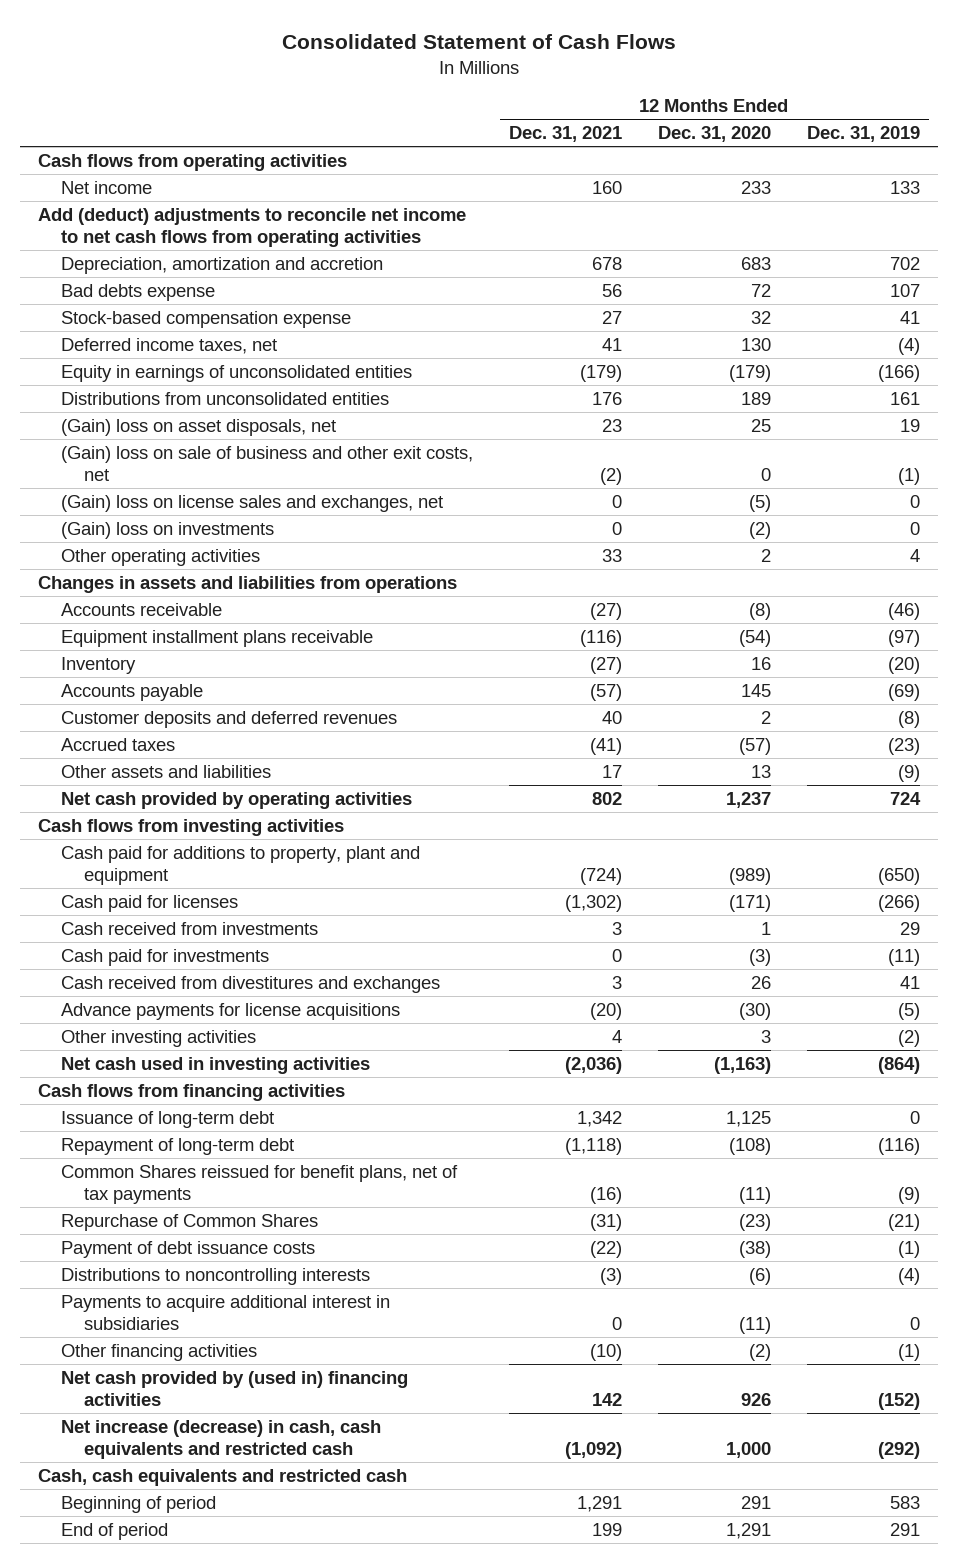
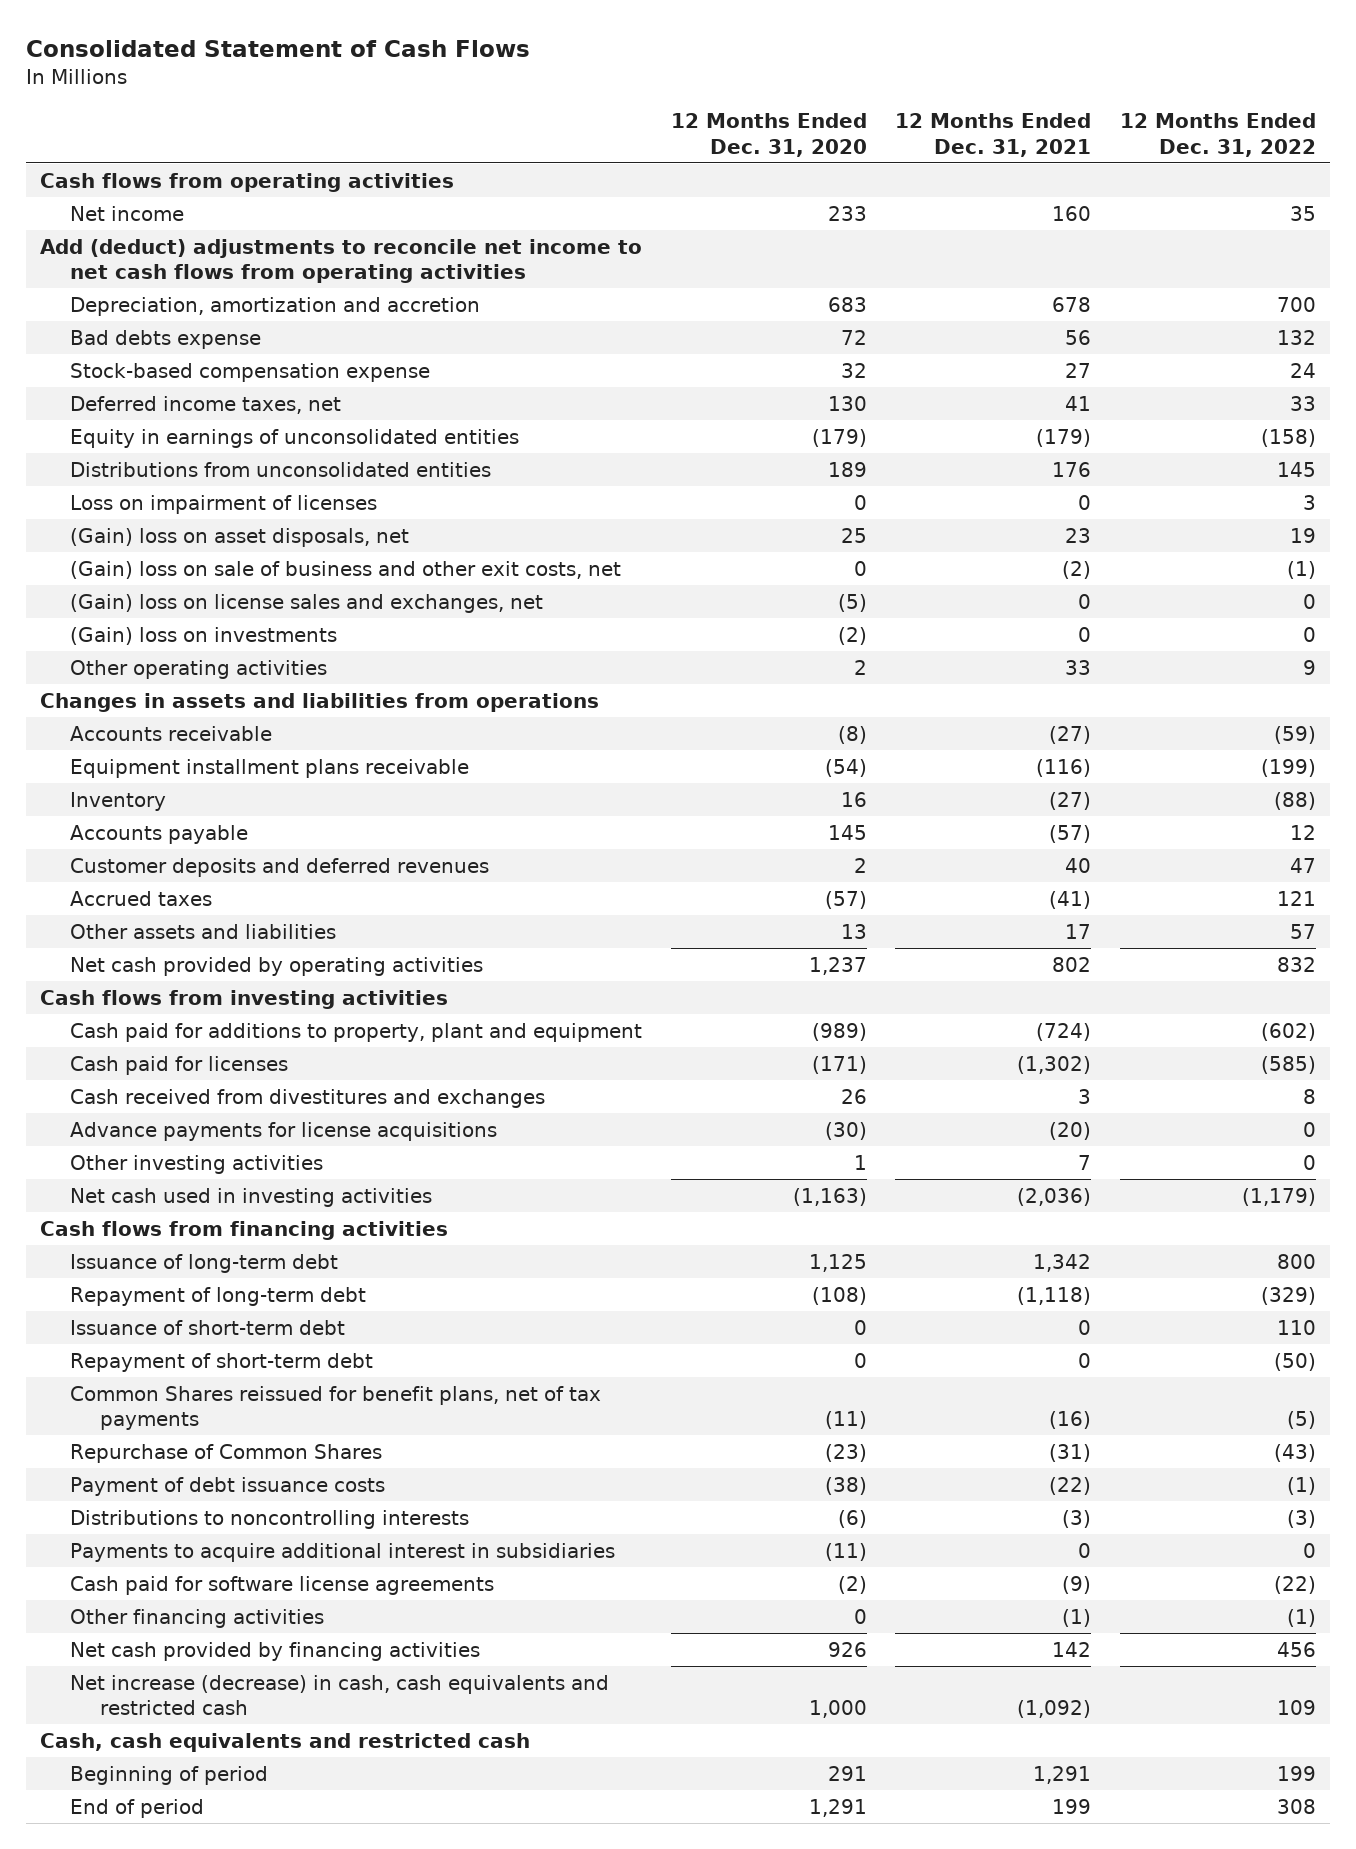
[806,126,920,143] Dec. 31, 2019 -> none
none -> [1119,113,1316,157] 12 Months Ended Dec. 31, 2022
none -> [69,494,377,514] Loss on impairment of licenses
[61,921,319,935] Cash received from investments -> none
[61,948,270,966] Cash paid for investments -> none
[612,1029,623,1043] 4 -> [1078,1154,1092,1170] 7
[760,1029,771,1043] 3 -> [853,1154,867,1170] 1
none -> [69,1319,345,1335] Issuance of short-term debt
none -> [69,1352,373,1372] Repayment of short-term debt
none -> [69,1575,494,1595] Cash paid for software license agreements
[590,1343,623,1361] (10) -> [1062,1608,1092,1627] (1)
[748,1343,771,1361] (2) -> [853,1608,867,1624] 0
[61,1370,409,1406] Net cash provided by (used in) financing activities -> [69,1641,480,1661] Net cash provided by financing activities

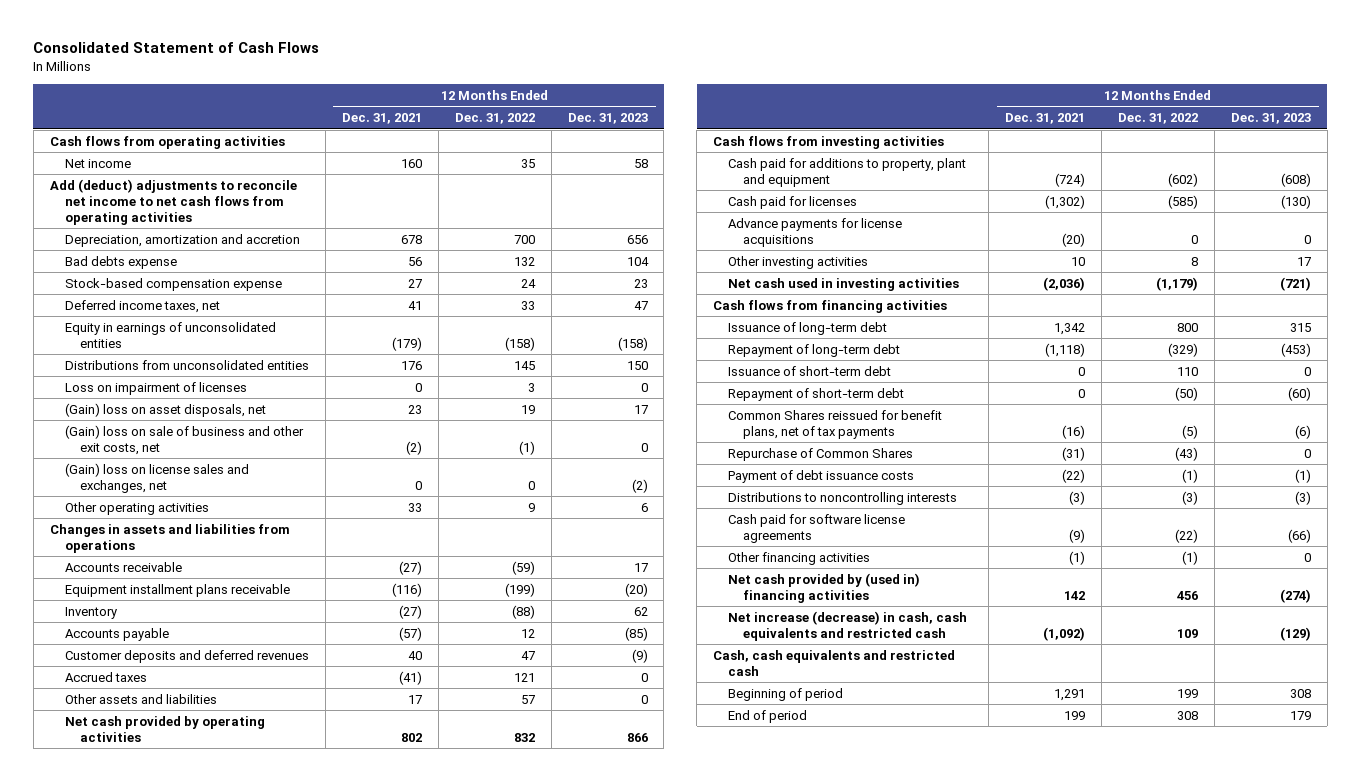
[670,113,867,157] 12 Months Ended Dec. 31, 2020 -> none
none -> [567,113,648,125] Dec. 31, 2023
[69,626,337,645] (Gain) loss on investments -> none
[69,1088,545,1108] Cash received from divestitures and exchanges -> none
[1078,1154,1092,1170] 7 -> [1071,256,1086,266] 10
[1302,1154,1316,1170] 0 -> [1190,256,1198,266] 8
[69,1542,615,1562] Payments to acquire additional interest in subsidiaries -> none
[69,1641,480,1661] Net cash provided by financing activities -> [728,572,921,603] Net cash provided by (used in) financing activities

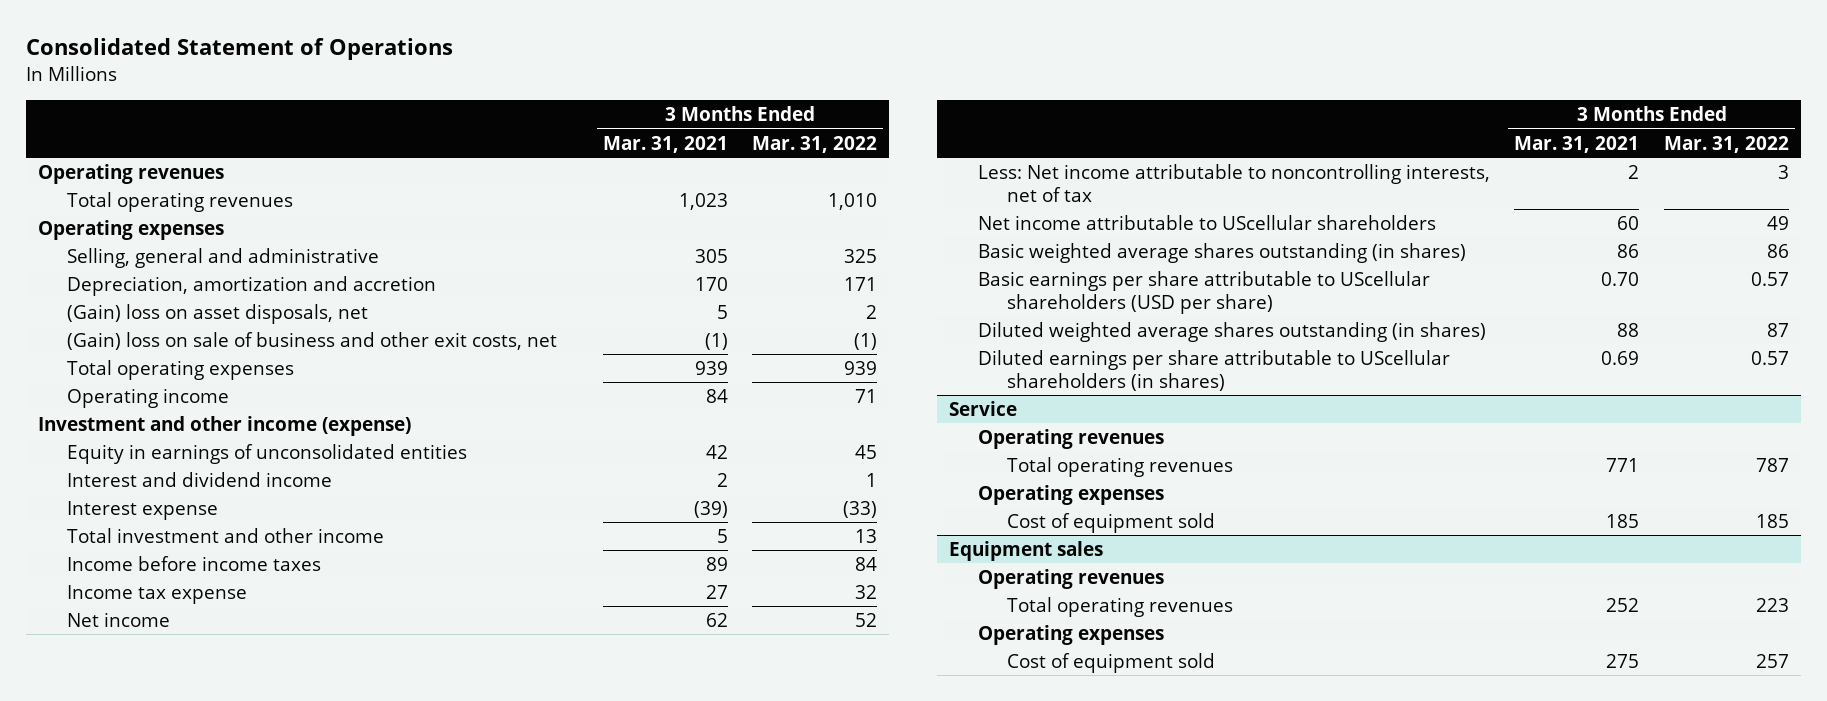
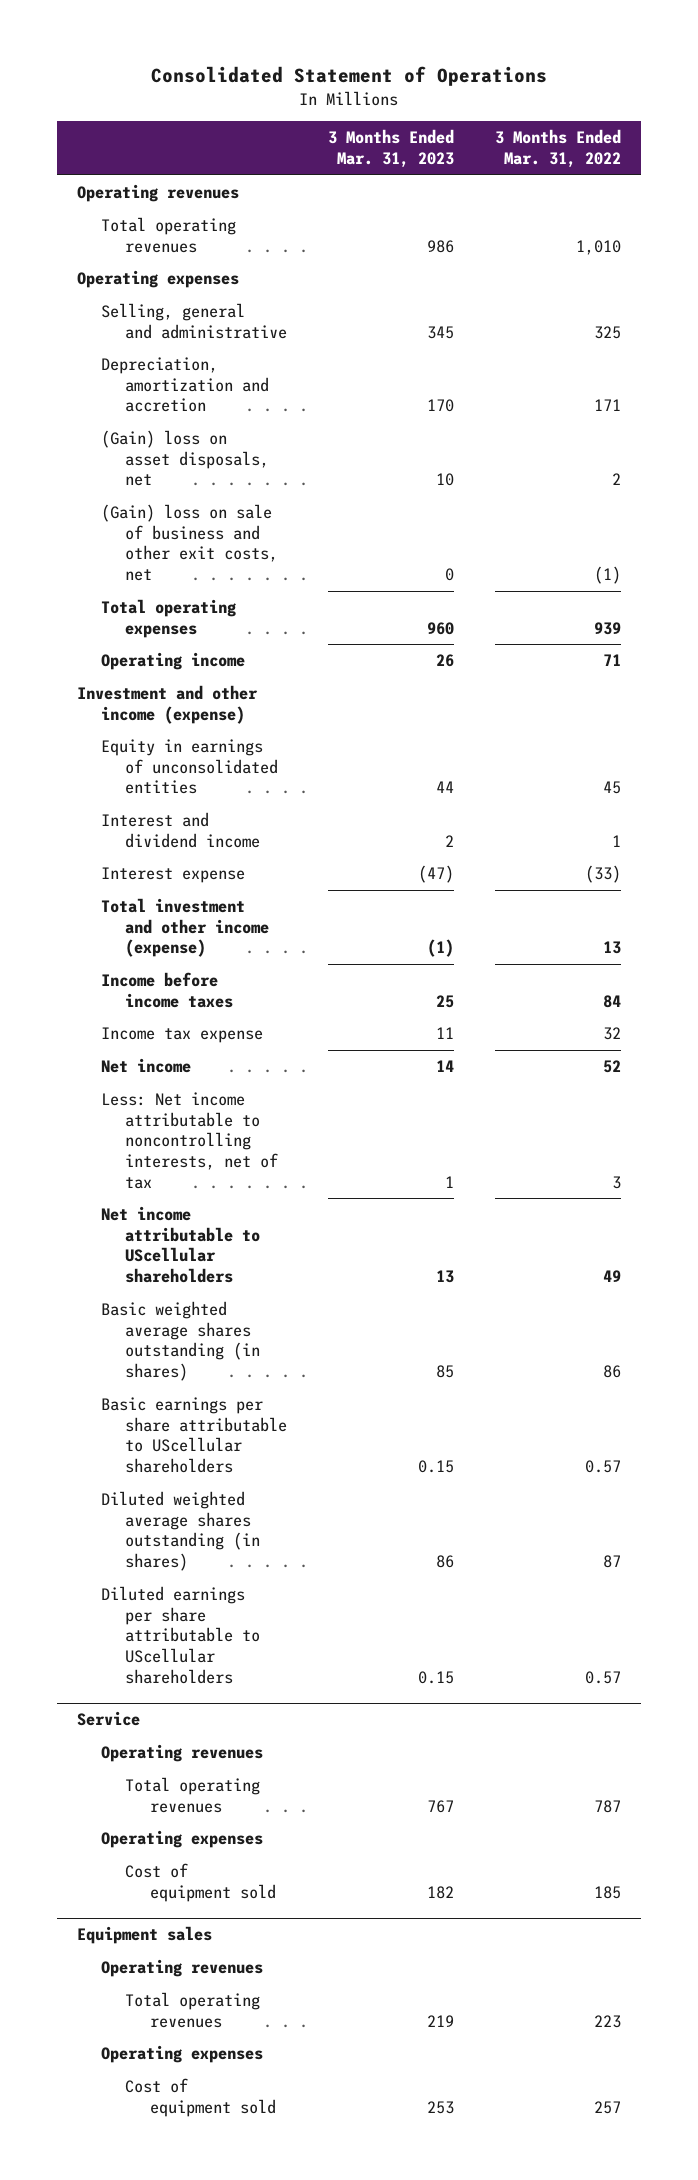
[602,135,728,153] Mar. 31, 2021 -> none
none -> [328,129,455,169] 3 Months Ended Mar. 31, 2023
[66,528,384,544] Total investment and other income -> [101,898,270,958] Total investment and other income (expense)
[978,271,1431,314] Basic earnings per share attributable to UScellular shareholders (USD per share) -> [101,1397,288,1474] Basic earnings per share attributable to UScellular shareholders
[978,350,1451,391] Diluted earnings per share attributable to UScellular shareholders (in shares) -> [101,1586,261,1684] Diluted earnings per share attributable to UScellular shareholders

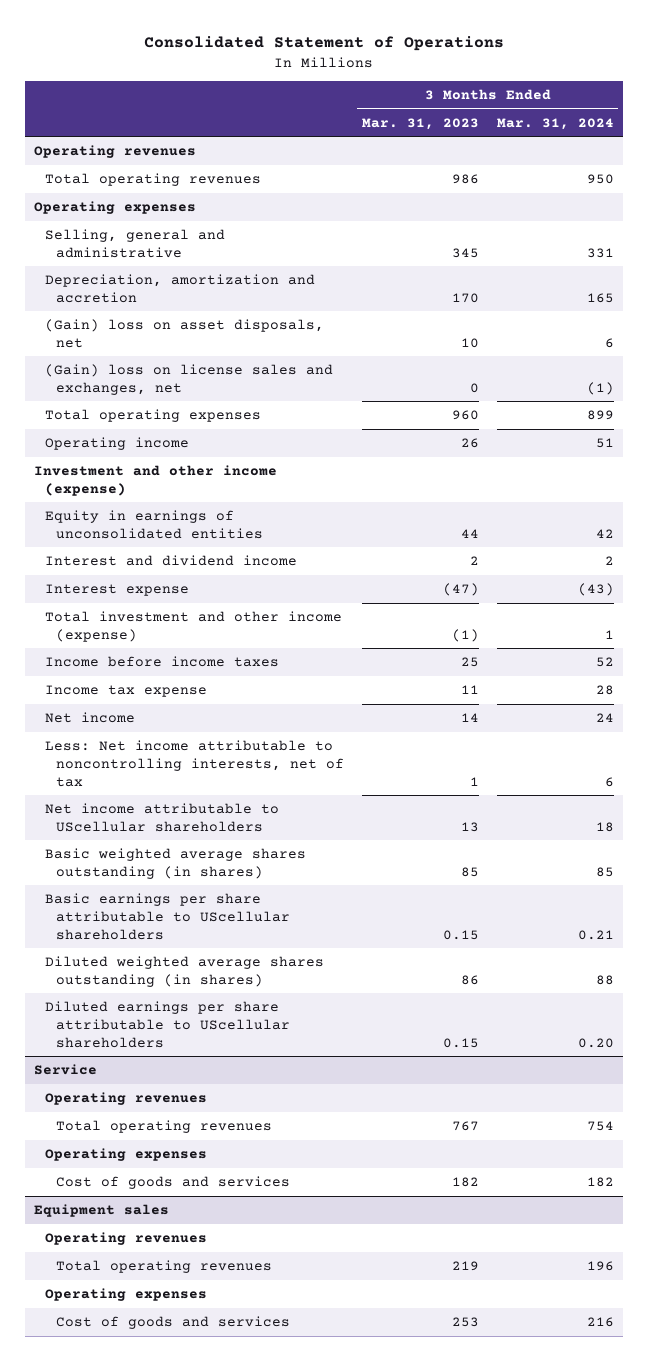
[494,129,621,169] 3 Months Ended Mar. 31, 2022 -> none
none -> [496,117,614,130] Mar. 31, 2024
[101,504,279,582] (Gain) loss on sale of business and other exit costs, net -> none
none -> [44,363,333,395] (Gain) loss on license sales and exchanges, net
[125,1863,276,1902] Cost of equipment sold -> [55,1175,290,1189] Cost of goods and services
[125,2078,276,2117] Cost of equipment sold -> [55,1315,290,1329] Cost of goods and services

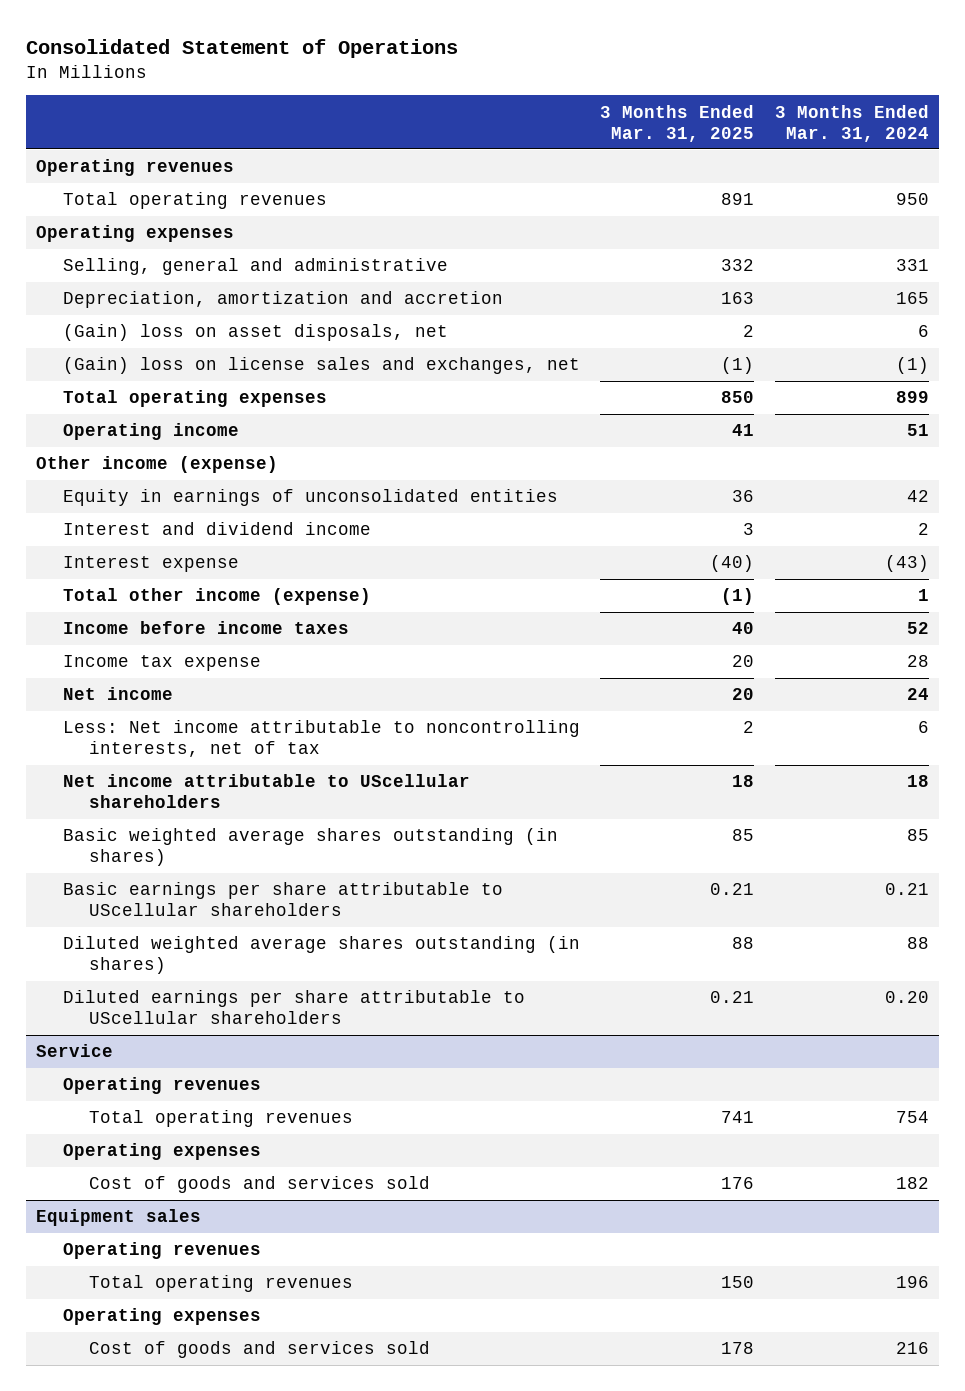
[361,117,479,130] Mar. 31, 2023 -> none
none -> [600,104,755,142] 3 Months Ended Mar. 31, 2025
[34,464,278,496] Investment and other income (expense) -> [36,456,279,474] Other income (expense)
[44,610,342,642] Total investment and other income (expense) -> [62,588,371,606] Total other income (expense)
[55,1175,290,1189] Cost of goods and services -> [88,1176,430,1194] Cost of goods and services sold
[55,1315,290,1329] Cost of goods and services -> [88,1341,430,1359] Cost of goods and services sold

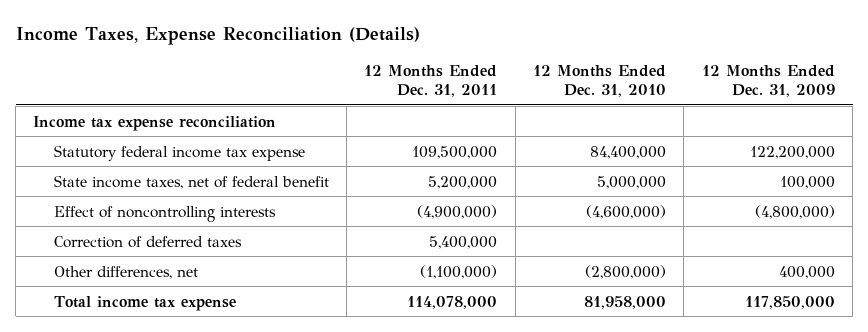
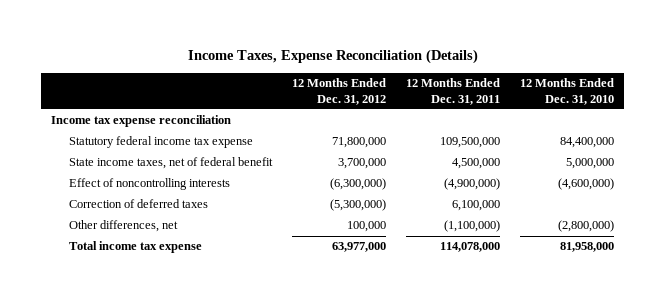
[701,65,835,98] 12 Months Ended Dec. 31, 2009 -> none
none -> [291,78,386,105] 12 Months Ended Dec. 31, 2012
[428,175,498,189] 5,200,000 -> [452,158,501,170] 4,500,000
[429,235,498,249] 5,400,000 -> [452,200,501,212] 6,100,000

